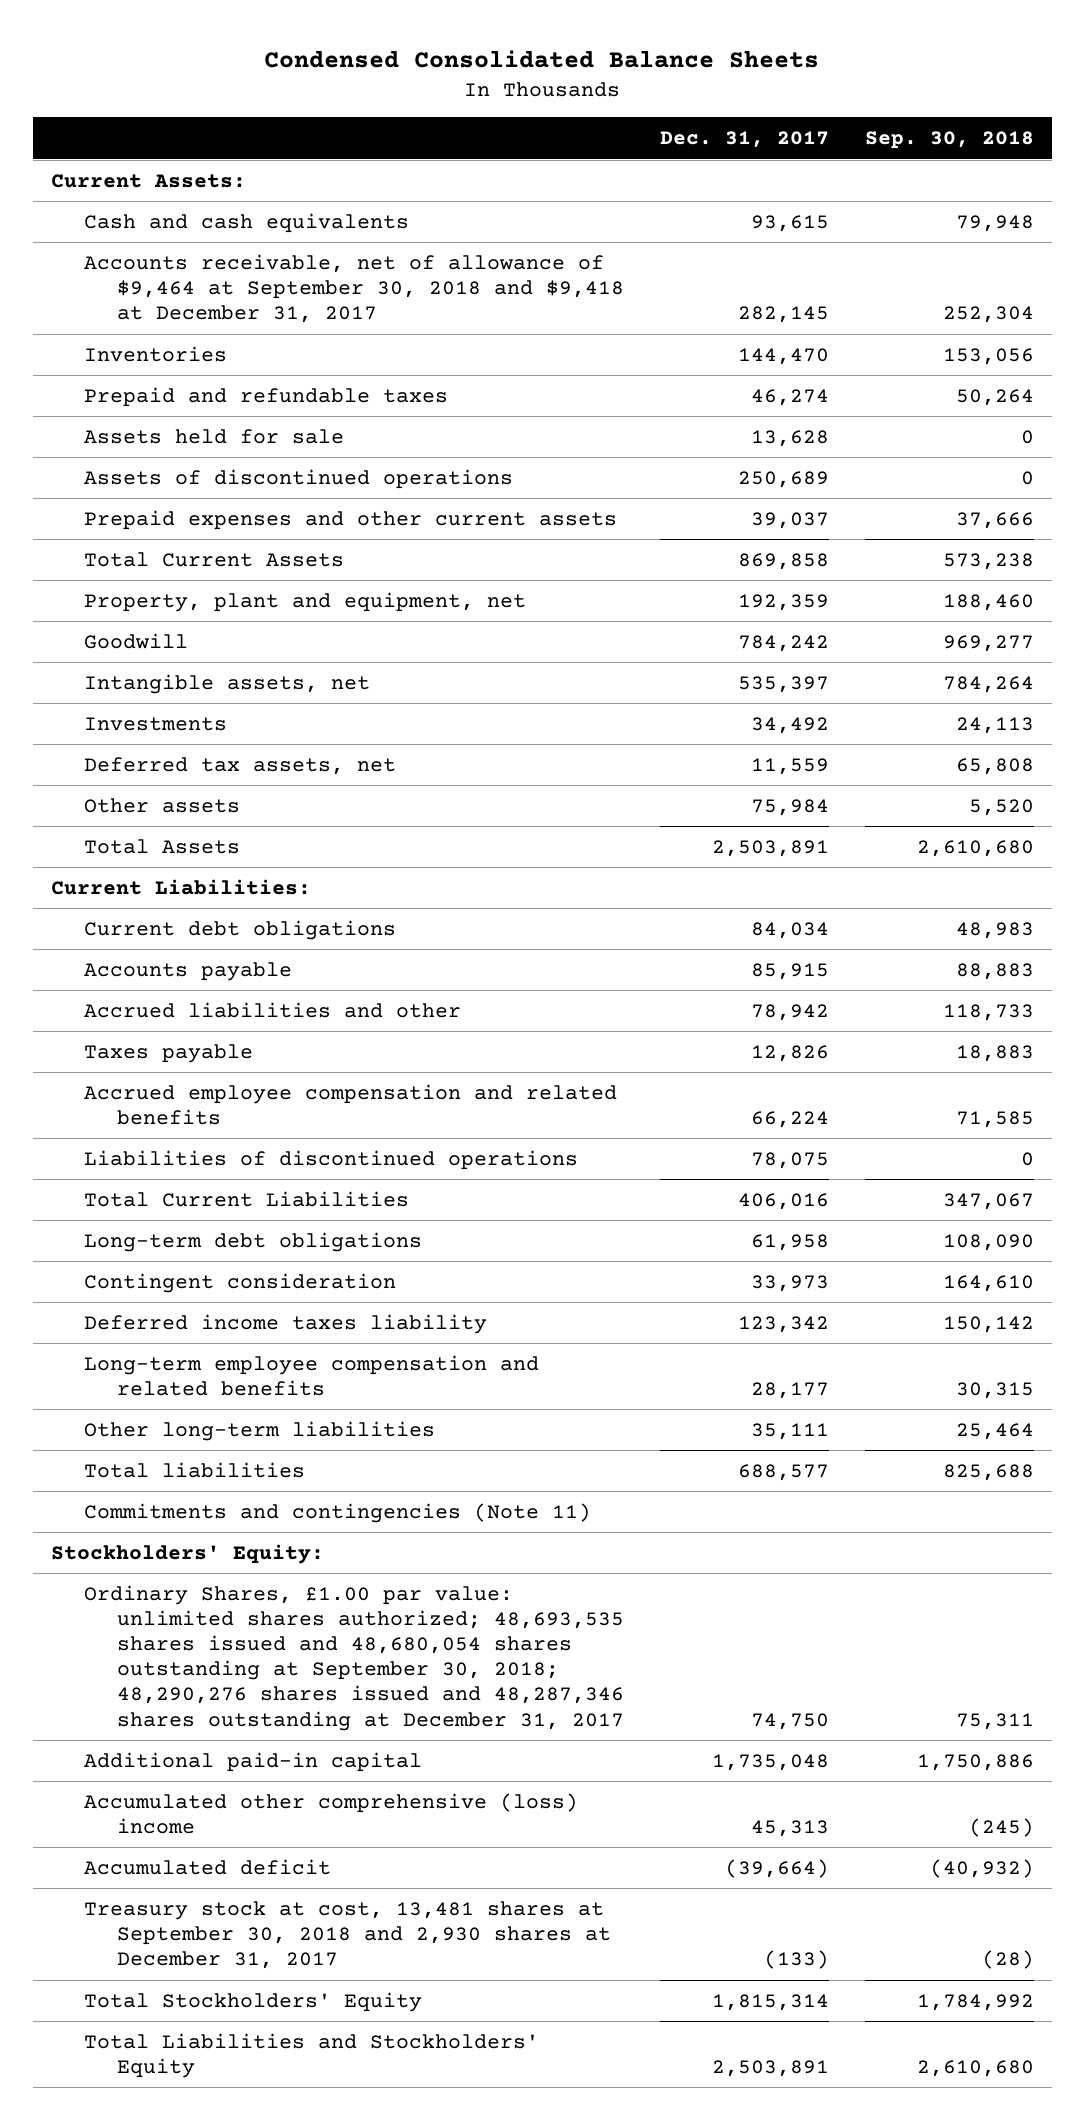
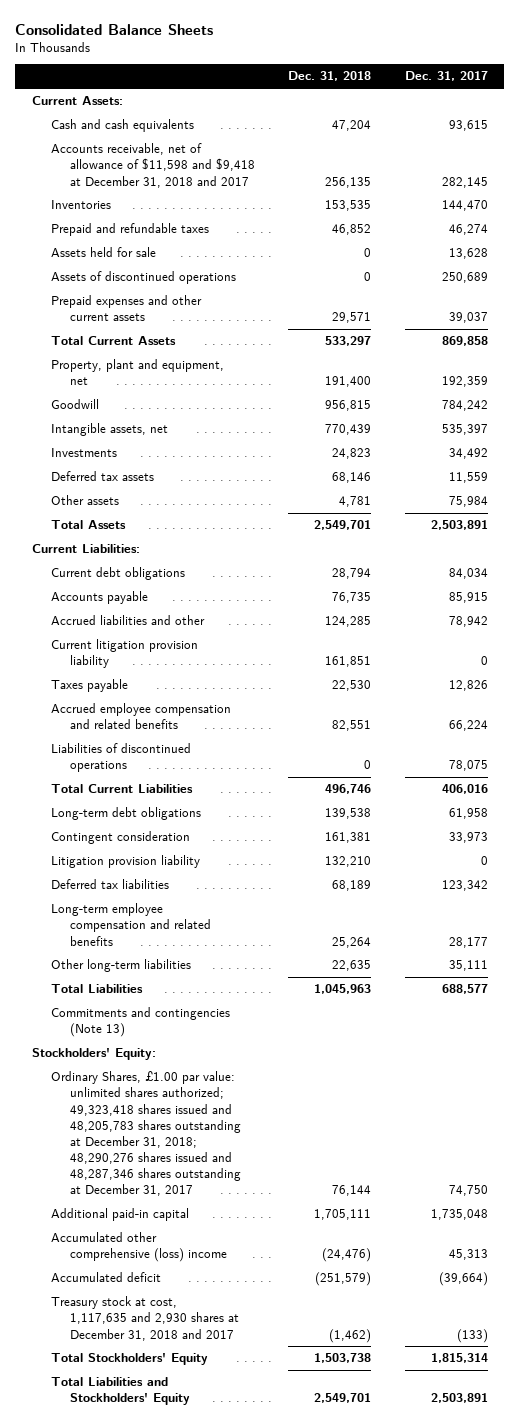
[264,49,820,68] Condensed Consolidated Balance Sheets -> [15,23,214,35] Consolidated Balance Sheets
[864,131,1034,150] Sep. 30, 2018 -> none
none -> [288,71,372,82] Dec. 31, 2018
[83,253,624,324] Accounts receivable, net of allowance of $9,464 at September 30, 2018 and $9,418 at December 31, 2017 -> [51,143,256,188] Accounts receivable, net of allowance of $11,598 and $9,418 at December 31, 2018 and 2017
[83,756,396,775] Deferred tax assets, net -> [51,471,155,482] Deferred tax assets
none -> [51,639,199,669] Current litigation provision liability
none -> [51,855,201,869] Litigation provision liability
[83,1313,487,1334] Deferred income taxes liability -> [51,879,170,890] Deferred tax liabilities
[83,1461,305,1478] Total liabilities -> [51,984,144,994] Total Liabilities
[83,1502,591,1523] Commitments and contingencies (Note 11) -> [51,1007,231,1038] Commitments and contingencies (Note 13)
[83,1584,624,1731] Ordinary Shares, £1.00 par value: unlimited shares authorized; 48,693,535 shares issued and 48,680,054 shares outstanding at September 30, 2018; 48,290,276 shares issued and 48,287,346 shares outstanding at December 31, 2017 -> [51,1071,242,1196] Ordinary Shares, £1.00 par value: unlimited shares authorized; 49,323,418 shares issued and 48,205,783 shares outstanding at December 31, 2018; 48,290,276 shares issued and 48,287,346 shares outstanding at December 31, 2017
[83,1900,611,1970] Treasury stock at cost, 13,481 shares at September 30, 2018 and 2,930 shares at December 31, 2017 -> [51,1296,240,1341] Treasury stock at cost, 1,117,635 and 2,930 shares at December 31, 2018 and 2017

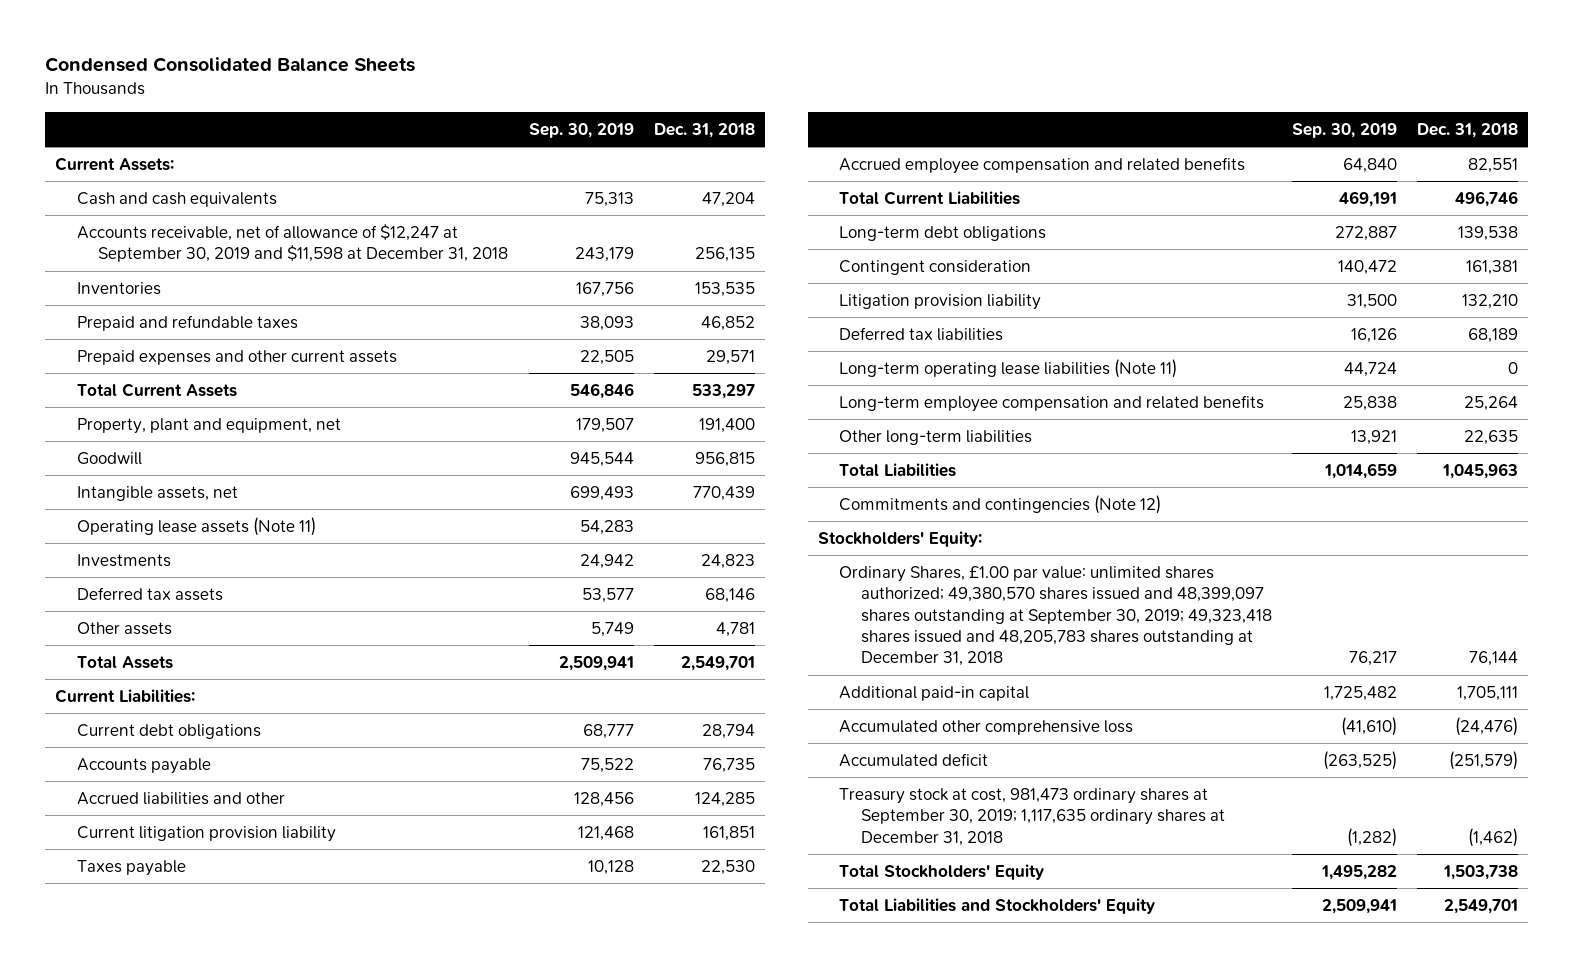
[15,23,214,35] Consolidated Balance Sheets -> [45,57,416,73] Condensed Consolidated Balance Sheets
[404,71,488,82] Dec. 31, 2017 -> none
none -> [529,122,635,138] Sep. 30, 2019
[51,143,256,188] Accounts receivable, net of allowance of $11,598 and $9,418 at December 31, 2018 and 2017 -> [76,224,509,263] Accounts receivable, net of allowance of $12,247 at September 30, 2019 and $11,598 at December 31, 2018
[51,247,157,258] Assets held for sale -> none
[51,271,237,285] Assets of discontinued operations -> none
none -> [76,517,316,537] Operating lease assets (Note 11)
[51,743,192,773] Liabilities of discontinued operations -> none
none -> [839,359,1178,379] Long-term operating lease liabilities (Note 11)
[51,1007,231,1038] Commitments and contingencies (Note 13) -> [839,495,1162,515] Commitments and contingencies (Note 12)
[51,1071,242,1196] Ordinary Shares, £1.00 par value: unlimited shares authorized; 49,323,418 shares issued and 48,205,783 shares outstanding at December 31, 2018; 48,290,276 shares issued and 48,287,346 shares outstanding at December 31, 2017 -> [839,566,1272,667] Ordinary Shares, £1.00 par value: unlimited shares authorized; 49,380,570 shares issued and 48,399,097 shares outstanding at September 30, 2019; 49,323,418 shares issued and 48,205,783 shares outstanding at December 31, 2018
[51,1232,228,1263] Accumulated other comprehensive (loss) income -> [839,720,1134,736] Accumulated other comprehensive loss
[51,1296,240,1341] Treasury stock at cost, 1,117,635 and 2,930 shares at December 31, 2018 and 2017 -> [839,788,1225,846] Treasury stock at cost, 981,473 ordinary shares at September 30, 2019; 1,117,635 ordinary shares at December 31, 2018

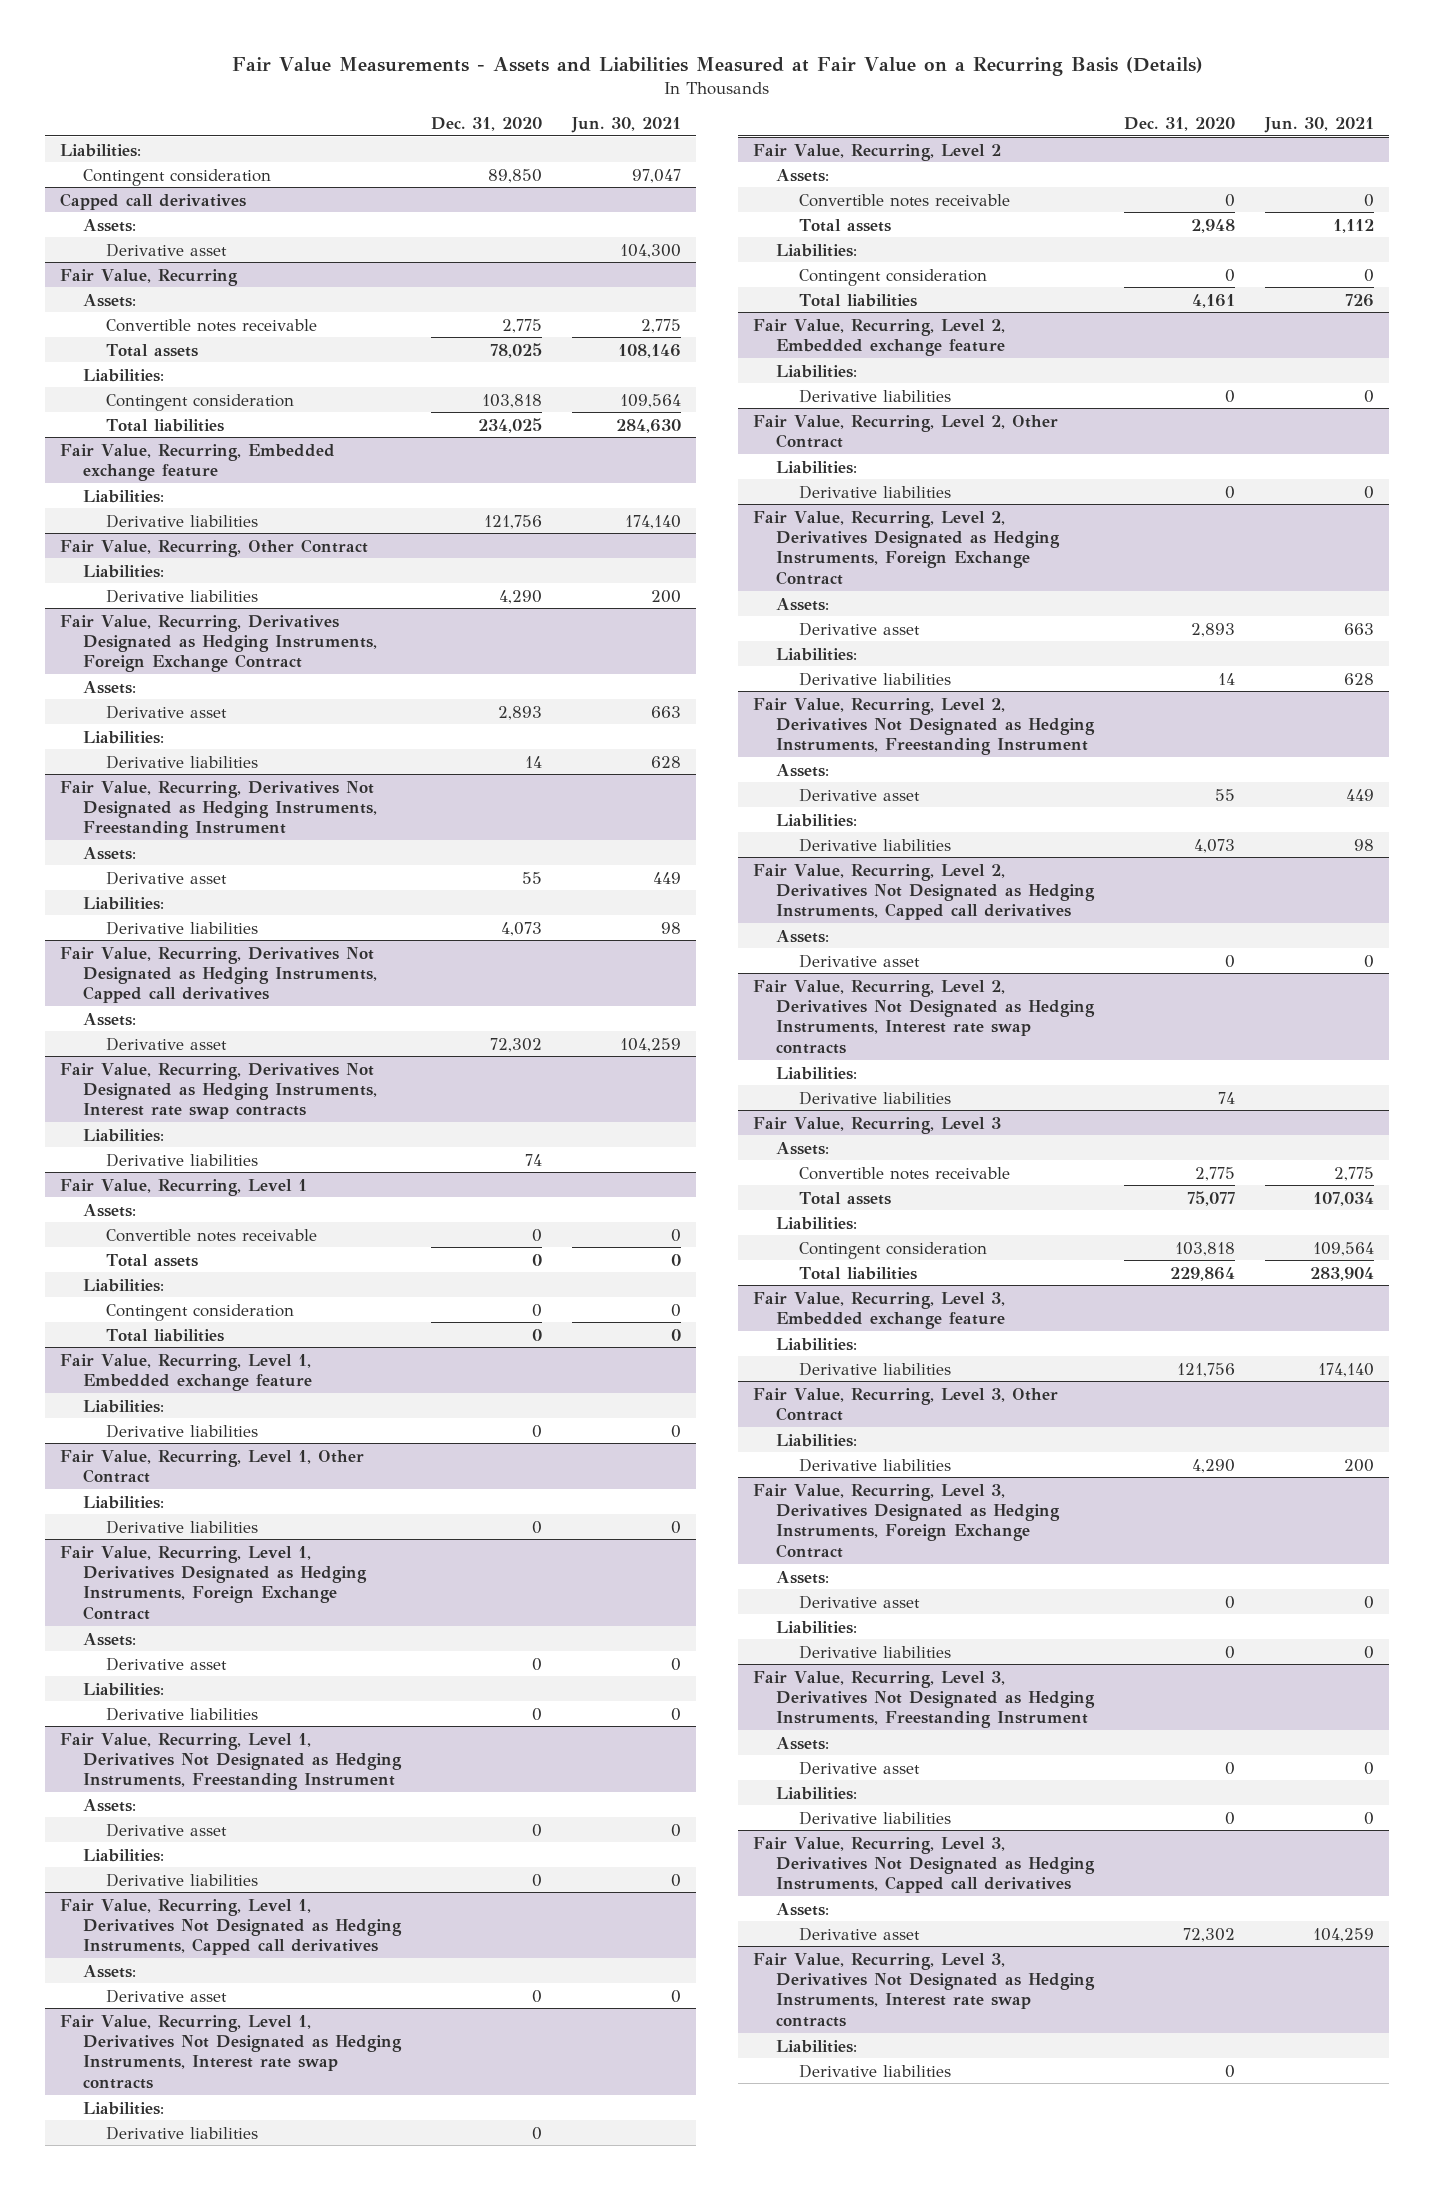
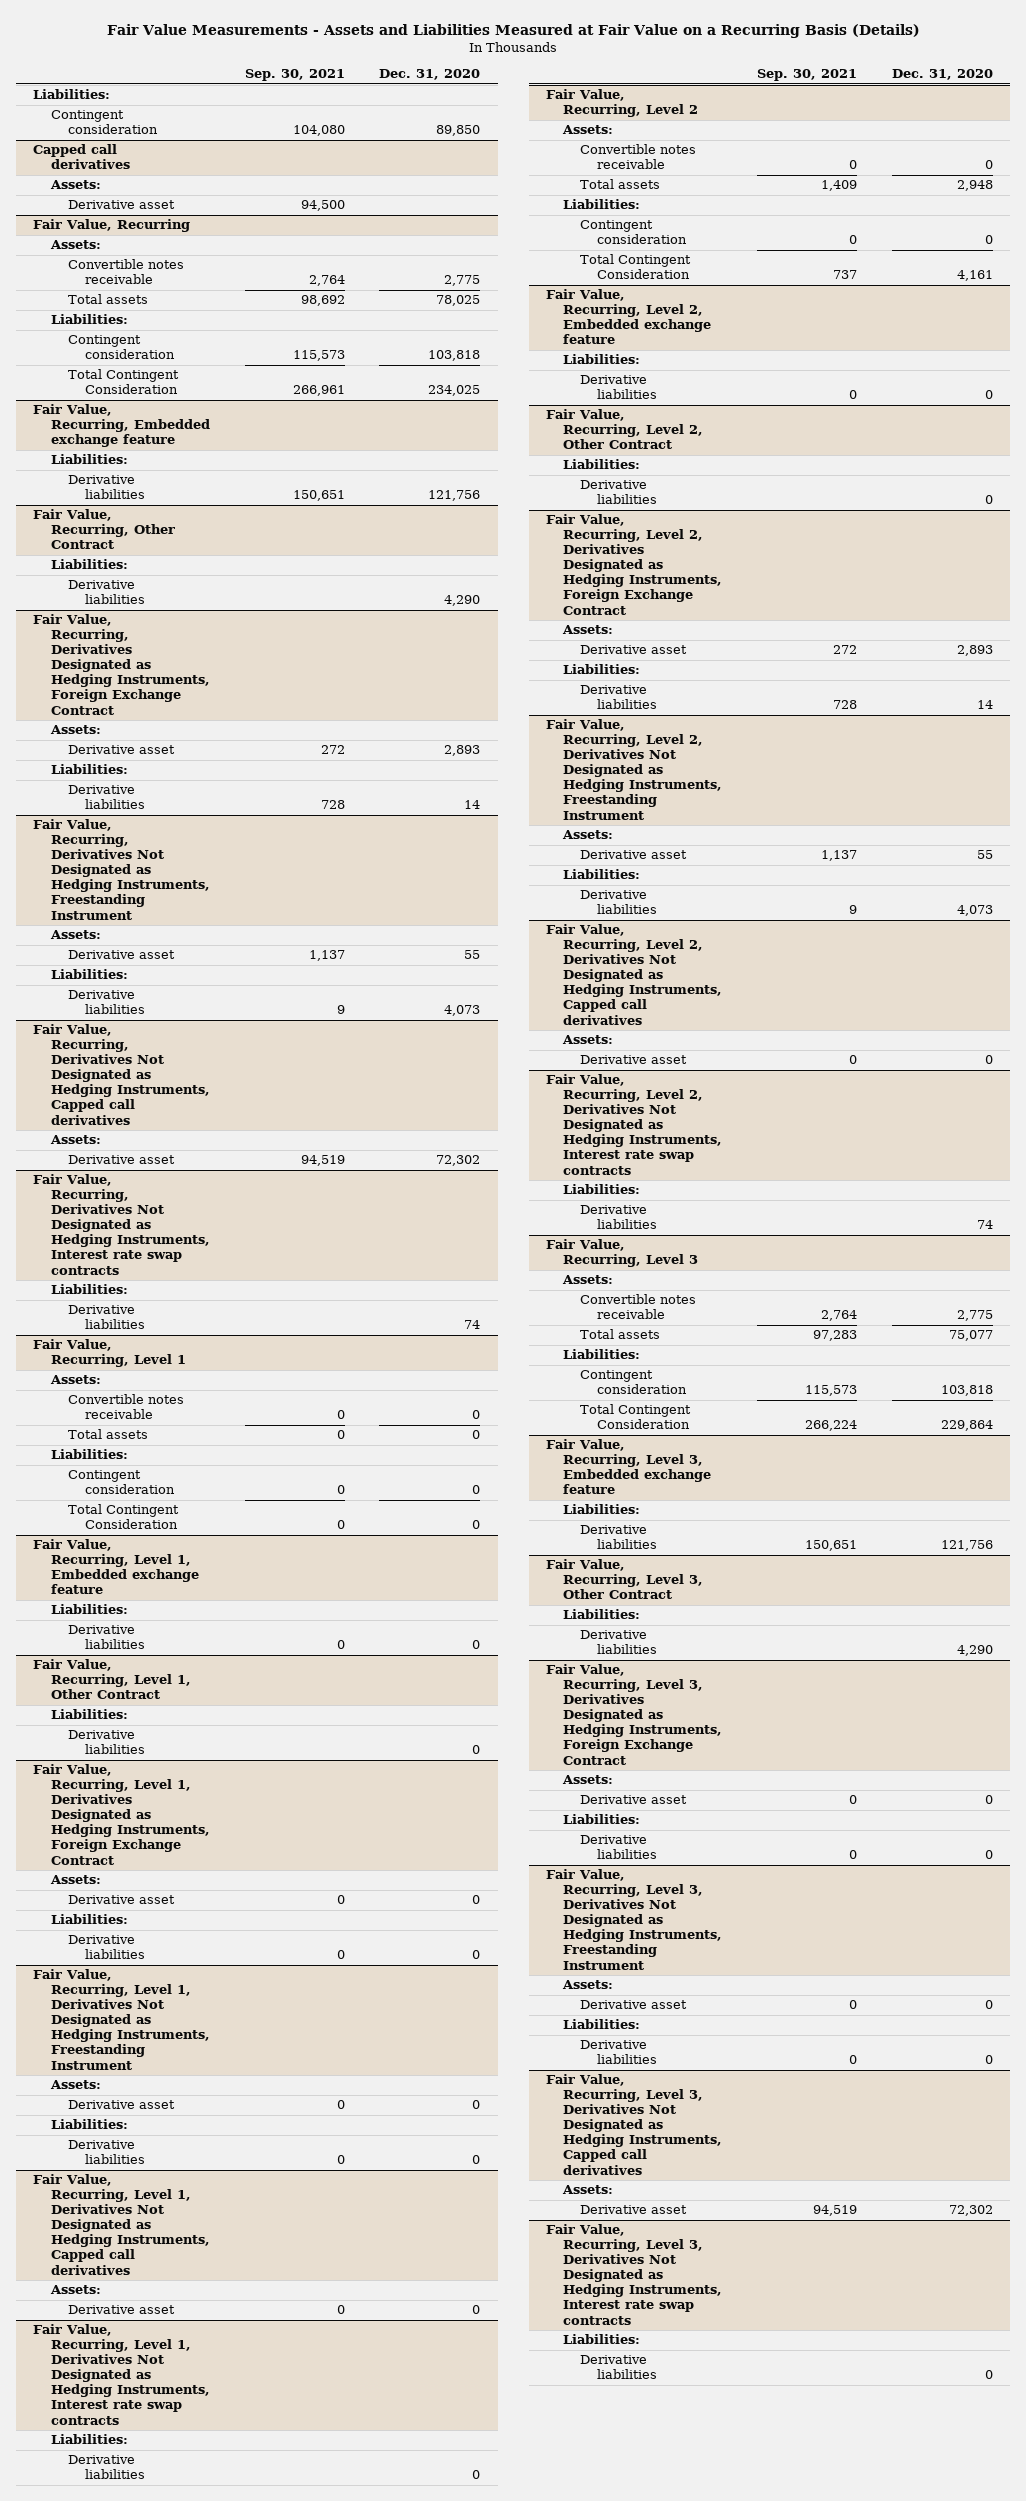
[570,116,681,133] Jun. 30, 2021 -> none
none -> [244,69,345,82] Sep. 30, 2021
[105,418,224,432] Total liabilities -> [67,369,179,395] Total Contingent Consideration
[105,1328,224,1342] Total liabilities -> [67,1504,179,1530] Total Contingent Consideration
[798,293,917,307] Total liabilities -> [580,254,692,280] Total Contingent Consideration
[798,1266,917,1280] Total liabilities -> [580,1404,692,1430] Total Contingent Consideration

